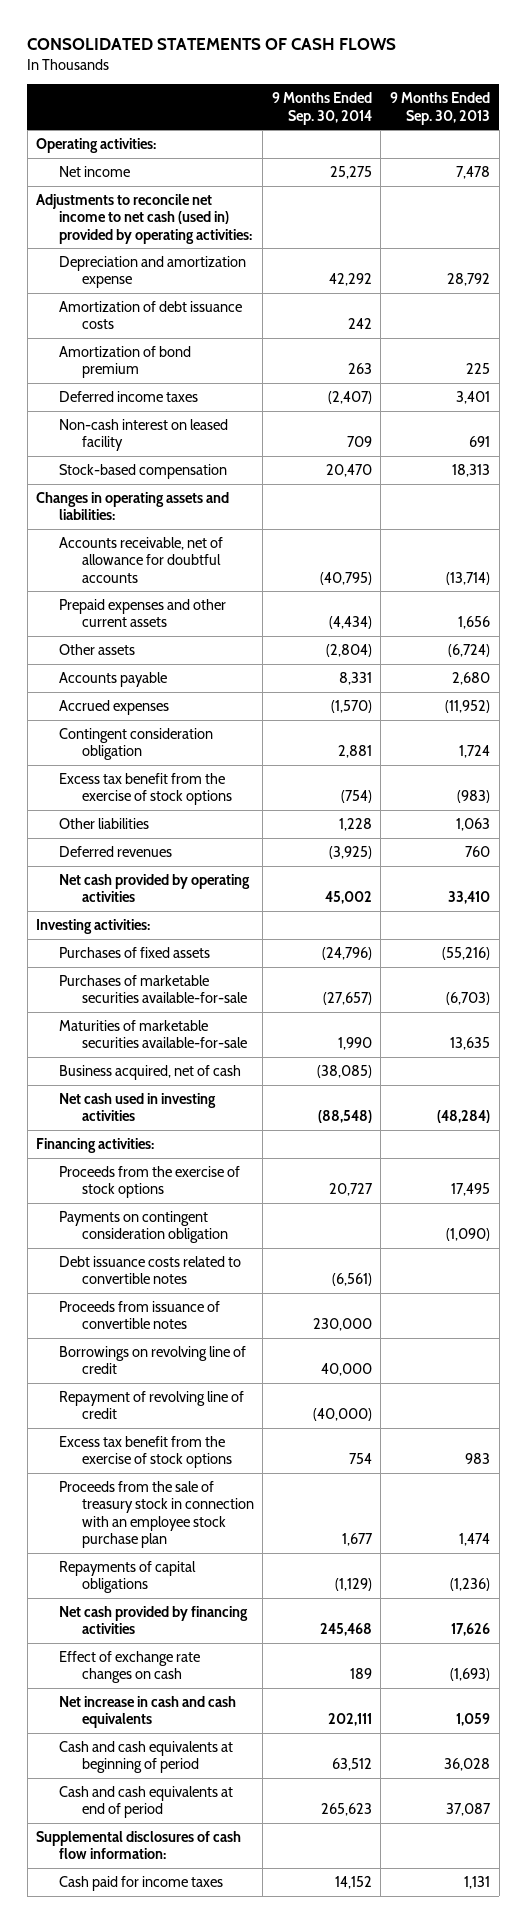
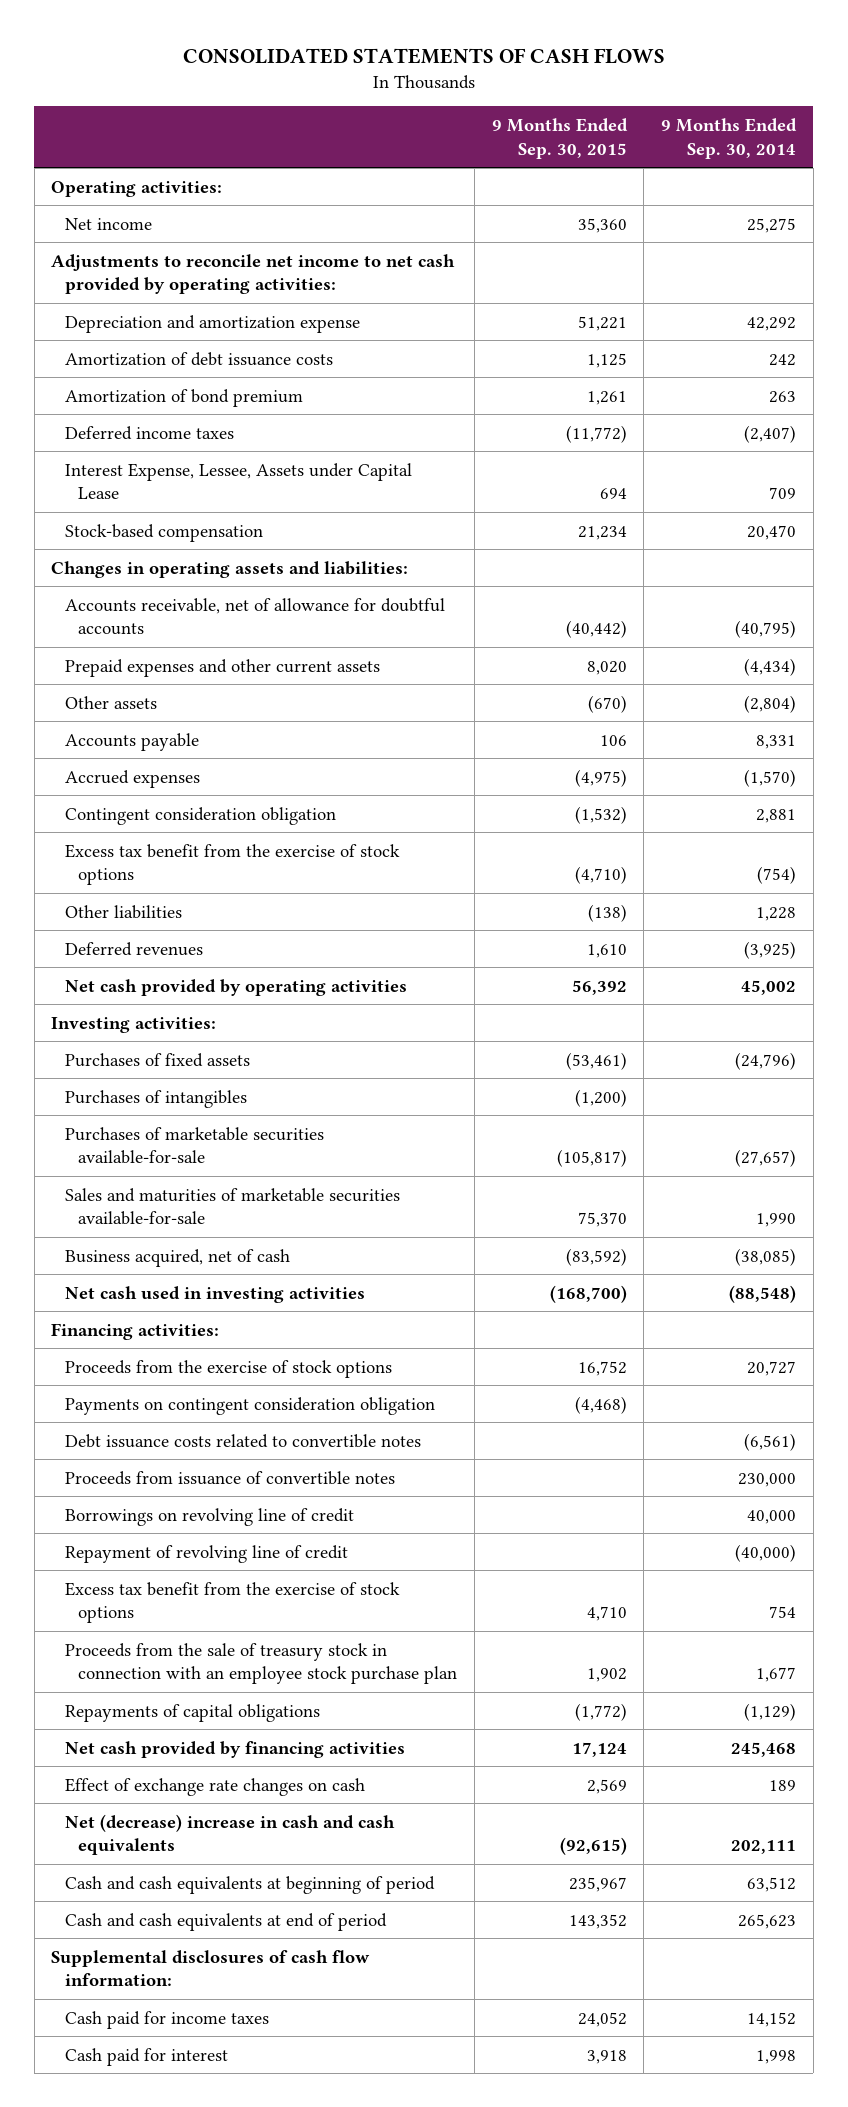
[389,92,490,125] 9 Months Ended Sep. 30, 2013 -> none
none -> [491,117,628,159] 9 Months Ended Sep. 30, 2015
[36,194,252,244] Adjustments to reconcile net income to net cash (used in) provided by operating activities: -> [51,253,456,295] Adjustments to reconcile net income to net cash provided by operating activities:
[58,419,228,452] Non-cash interest on leased facility -> none
none -> [64,462,412,500] Interest Expense, Lessee, Assets under Capital Lease
none -> [64,1089,247,1108] Purchases of intangibles
[58,1020,247,1049] Maturities of marketable securities available-for-sale -> [64,1187,400,1226] Sales and maturities of marketable securities available-for-sale
[58,1696,236,1729] Net increase in cash and cash equivalents -> [64,1813,395,1856] Net (decrease) increase in cash and cash equivalents
none -> [64,2047,228,2066] Cash paid for interest

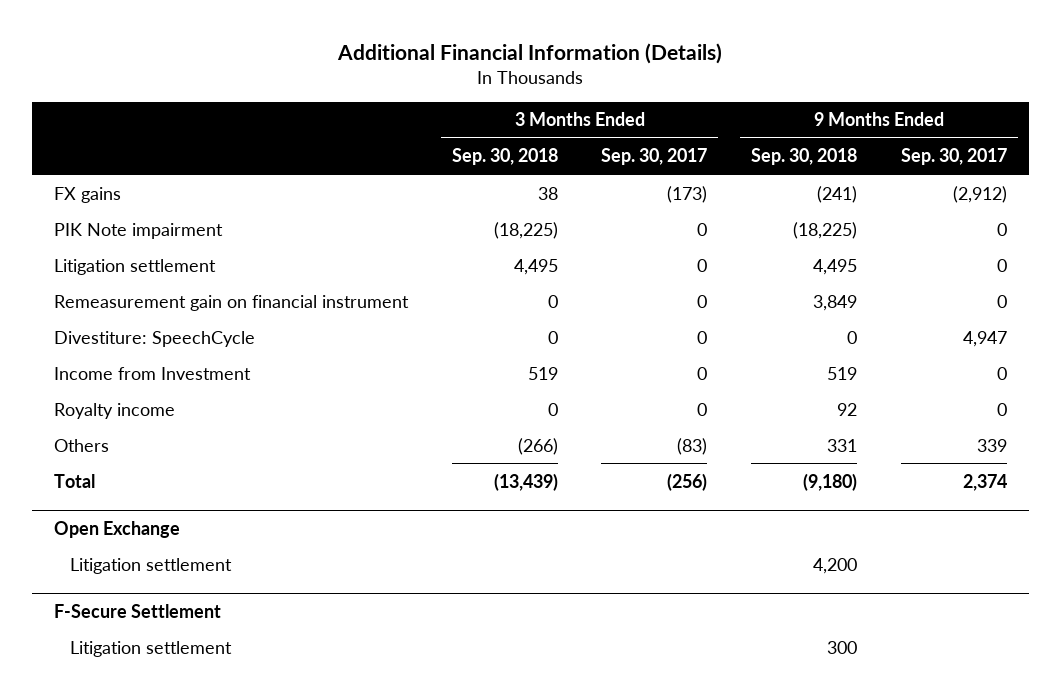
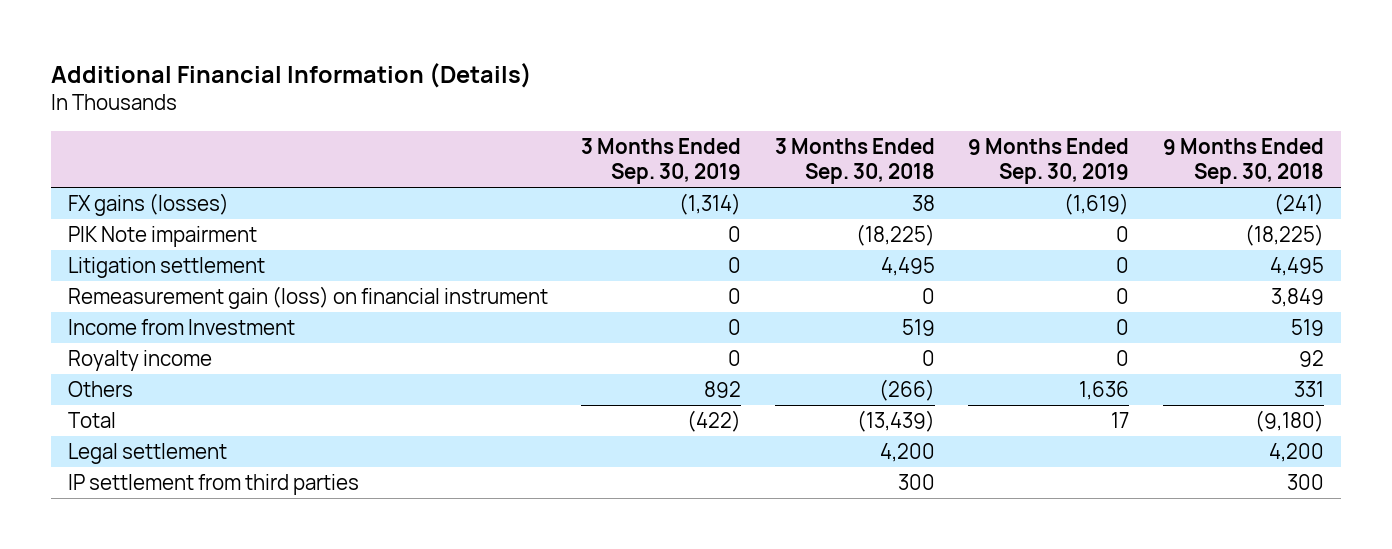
[601,148,708,166] Sep. 30, 2017 -> none
[901,148,1008,166] Sep. 30, 2017 -> none
none -> [581,137,742,185] 3 Months Ended Sep. 30, 2019
none -> [968,137,1130,185] 9 Months Ended Sep. 30, 2019
[53,186,121,203] FX gains -> [67,192,229,216] FX gains (losses)
[53,330,255,347] Divestiture: SpeechCycle -> none
[53,294,409,311] Remeasurement gain on financial instrument -> [67,285,548,309] Remeasurement gain (loss) on financial instrument
[53,520,180,538] Open Exchange -> none
[69,557,232,574] Litigation settlement -> none
[53,603,221,618] F-Secure Settlement -> none
[69,640,232,657] Litigation settlement -> none
none -> [67,442,227,464] Legal settlement
none -> [67,473,359,495] IP settlement from third parties

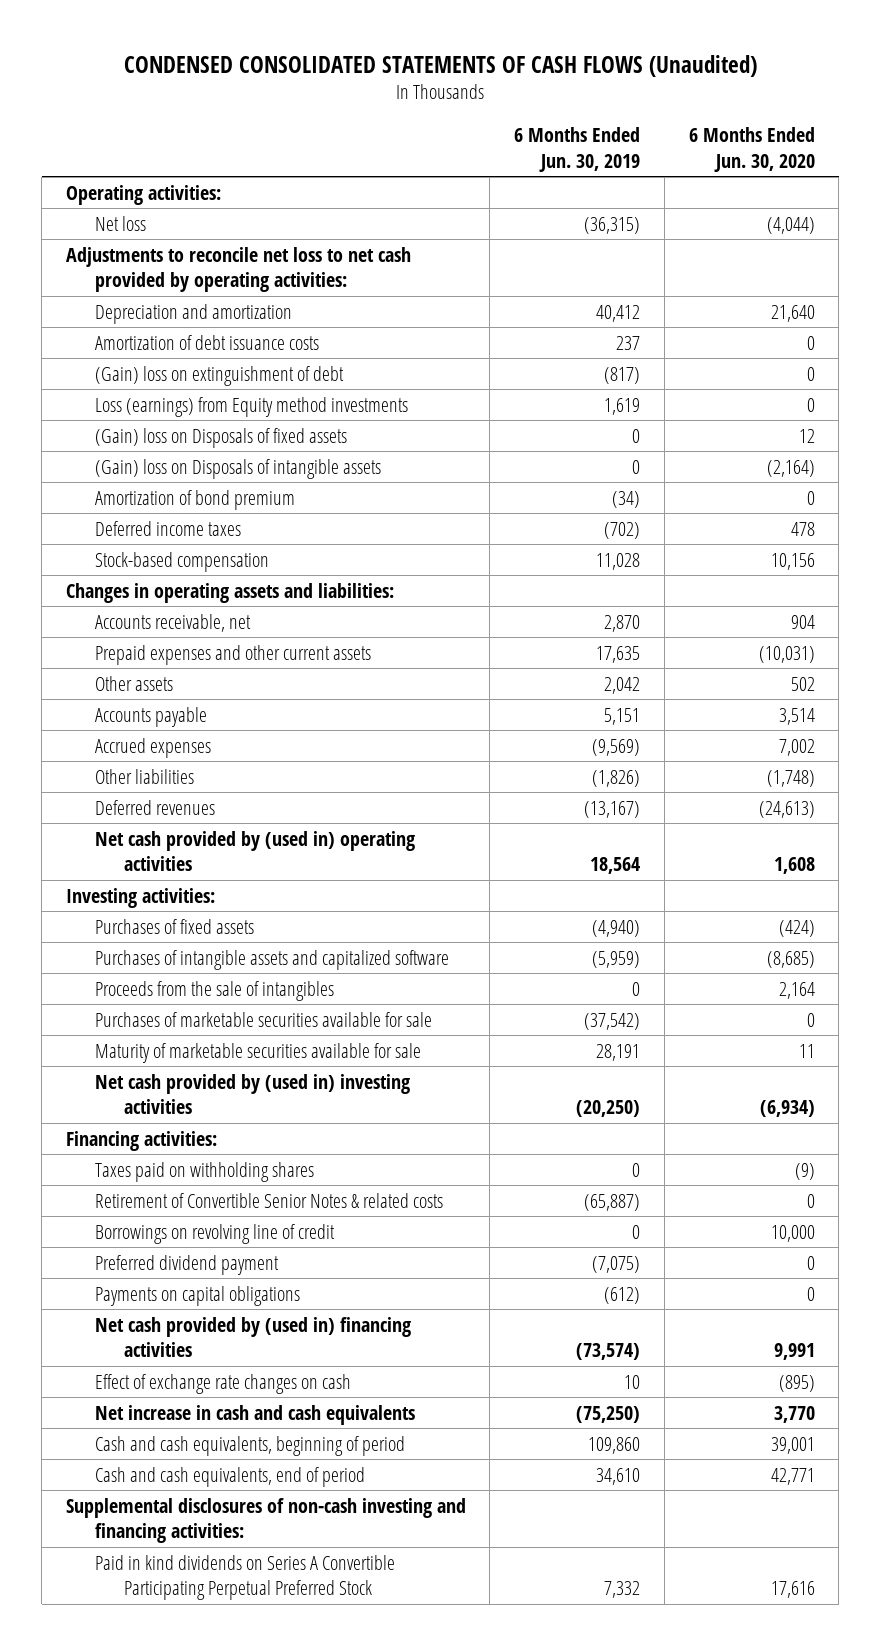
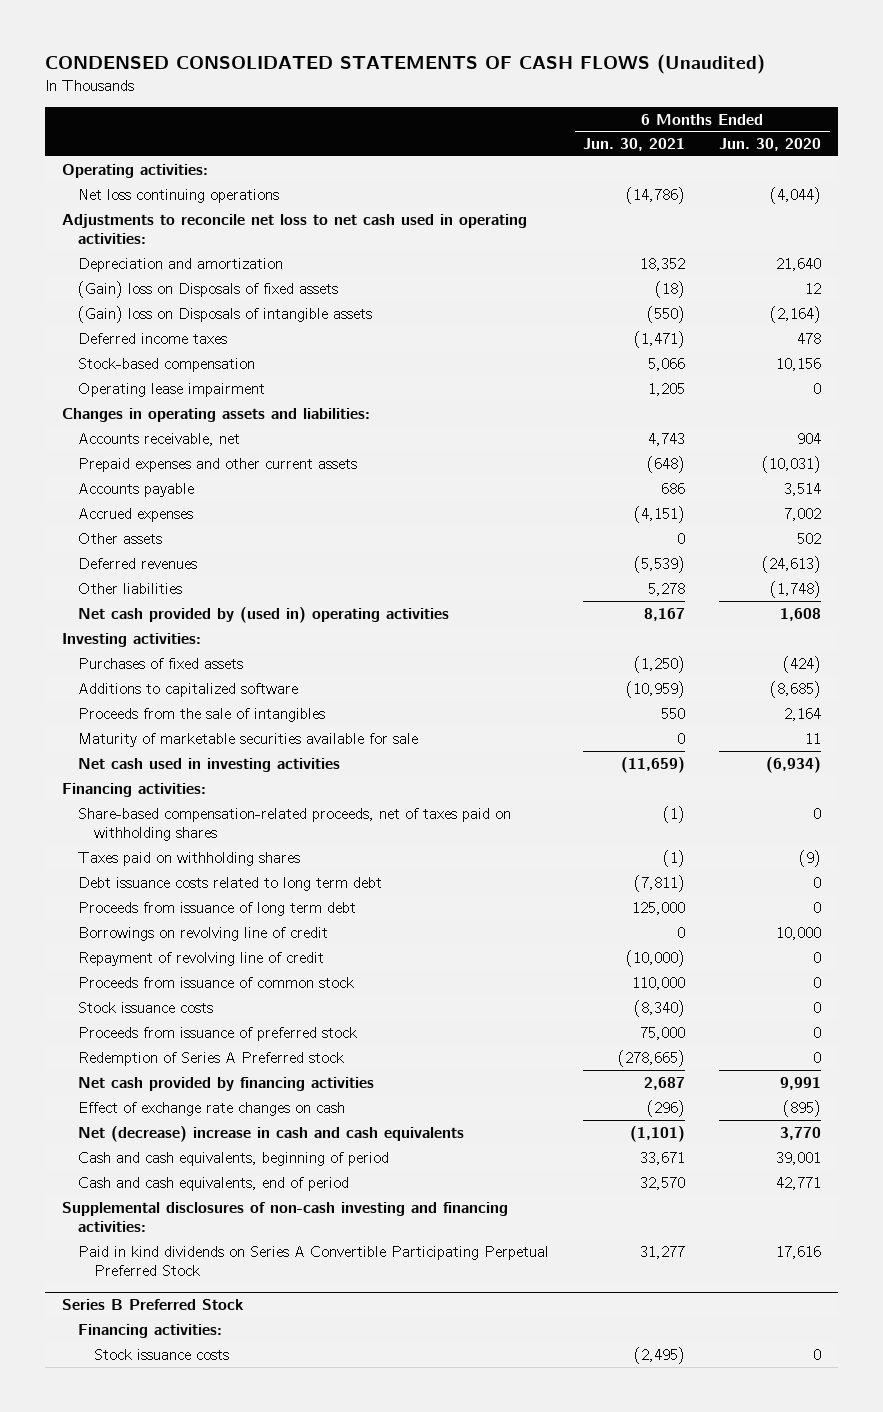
[514,127,641,172] 6 Months Ended Jun. 30, 2019 -> none
none -> [583,138,686,152] Jun. 30, 2021
[94,215,146,231] Net loss -> [77,188,279,203] Net loss continuing operations
[65,246,411,293] Adjustments to reconcile net loss to net cash provided by operating activities: -> [61,213,527,244] Adjustments to reconcile net loss to net cash used in operating activities:
[94,334,319,350] Amortization of debt issuance costs -> none
[94,365,344,386] (Gain) loss on extinguishment of debt -> none
[94,396,408,417] Loss (earnings) from Equity method investments -> none
[94,489,295,510] Amortization of bond premium -> none
none -> [77,382,265,397] Operating lease impairment
[94,675,173,691] Other assets -> [77,532,162,544] Other assets
[94,768,194,784] Other liabilities -> [77,582,182,594] Other liabilities
[94,949,449,970] Purchases of intangible assets and capitalized software -> [77,682,298,697] Additions to capitalized software
[94,1011,432,1027] Purchases of marketable securities available for sale -> none
[94,1073,410,1115] Net cash provided by (used in) investing activities -> [77,757,340,772] Net cash used in investing activities
none -> [77,807,511,841] Share-based compensation-related proceeds, net of taxes paid on withholding shares
[94,1192,443,1208] Retirement of Convertible Senior Notes & related costs -> none
none -> [77,876,382,891] Debt issuance costs related to long term debt
none -> [77,901,356,916] Proceeds from issuance of long term debt
[94,1254,279,1275] Preferred dividend payment -> none
[94,1285,300,1306] Payments on capital obligations -> none
none -> [77,951,324,966] Repayment of revolving line of credit
none -> [77,976,354,988] Proceeds from issuance of common stock
none -> [77,1001,213,1013] Stock issuance costs
none -> [77,1026,357,1041] Proceeds from issuance of preferred stock
none -> [77,1051,344,1066] Redemption of Series A Preferred stock
[94,1316,411,1358] Net cash provided by (used in) financing activities -> [77,1076,374,1091] Net cash provided by financing activities
[94,1404,415,1425] Net increase in cash and cash equivalents -> [77,1125,464,1142] Net (decrease) increase in cash and cash equivalents
none -> [61,1299,244,1311] Series B Preferred Stock
none -> [77,1323,222,1338] Financing activities:
none -> [94,1348,230,1360] Stock issuance costs

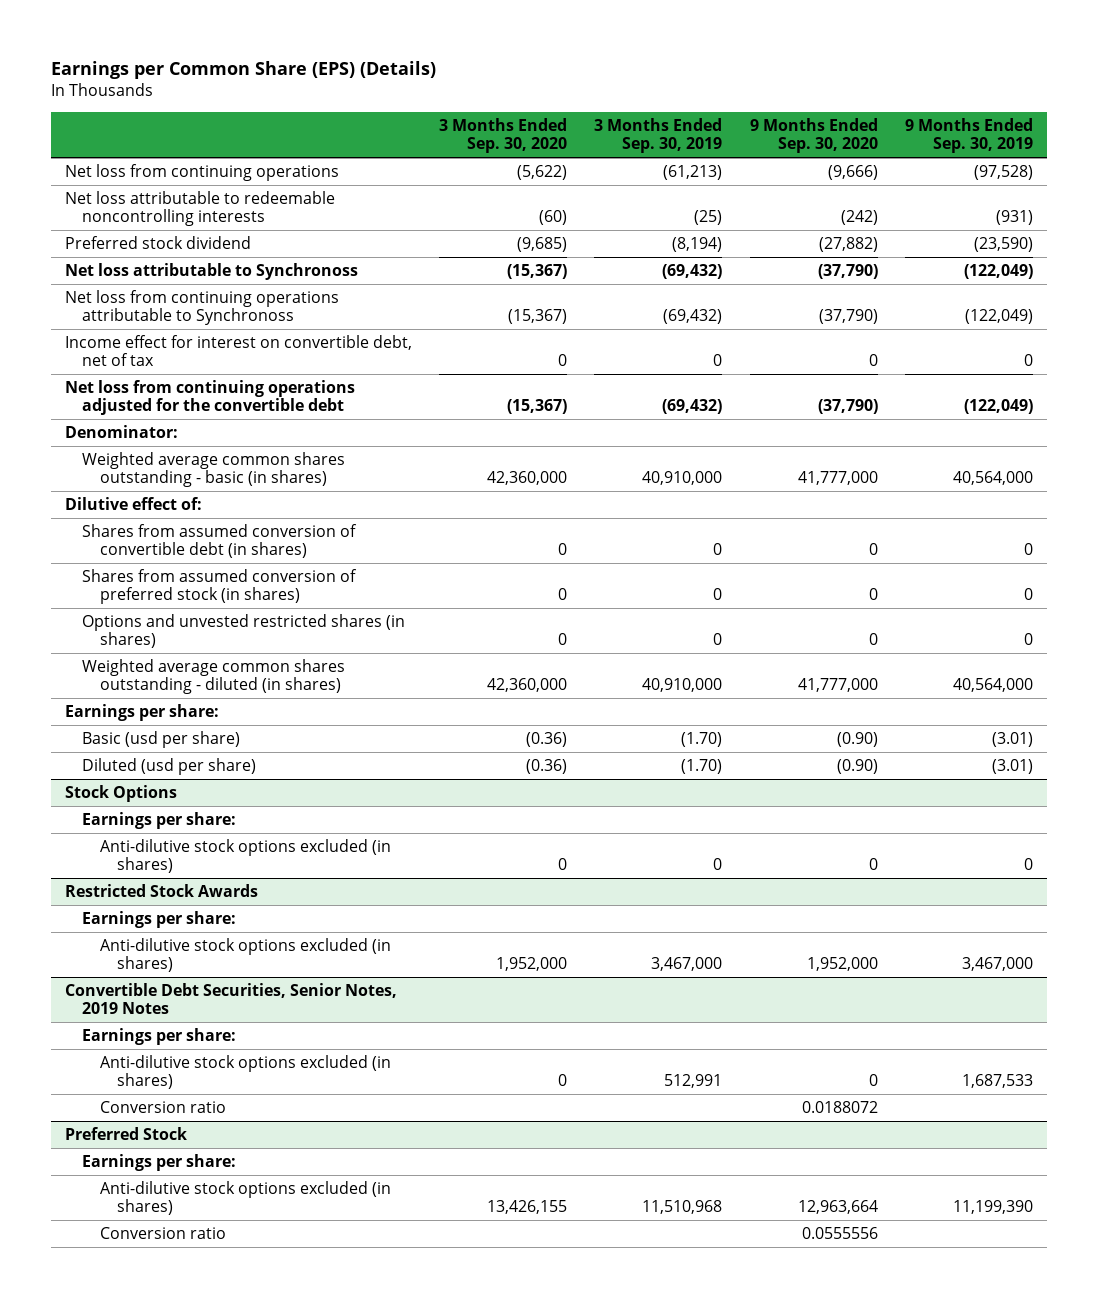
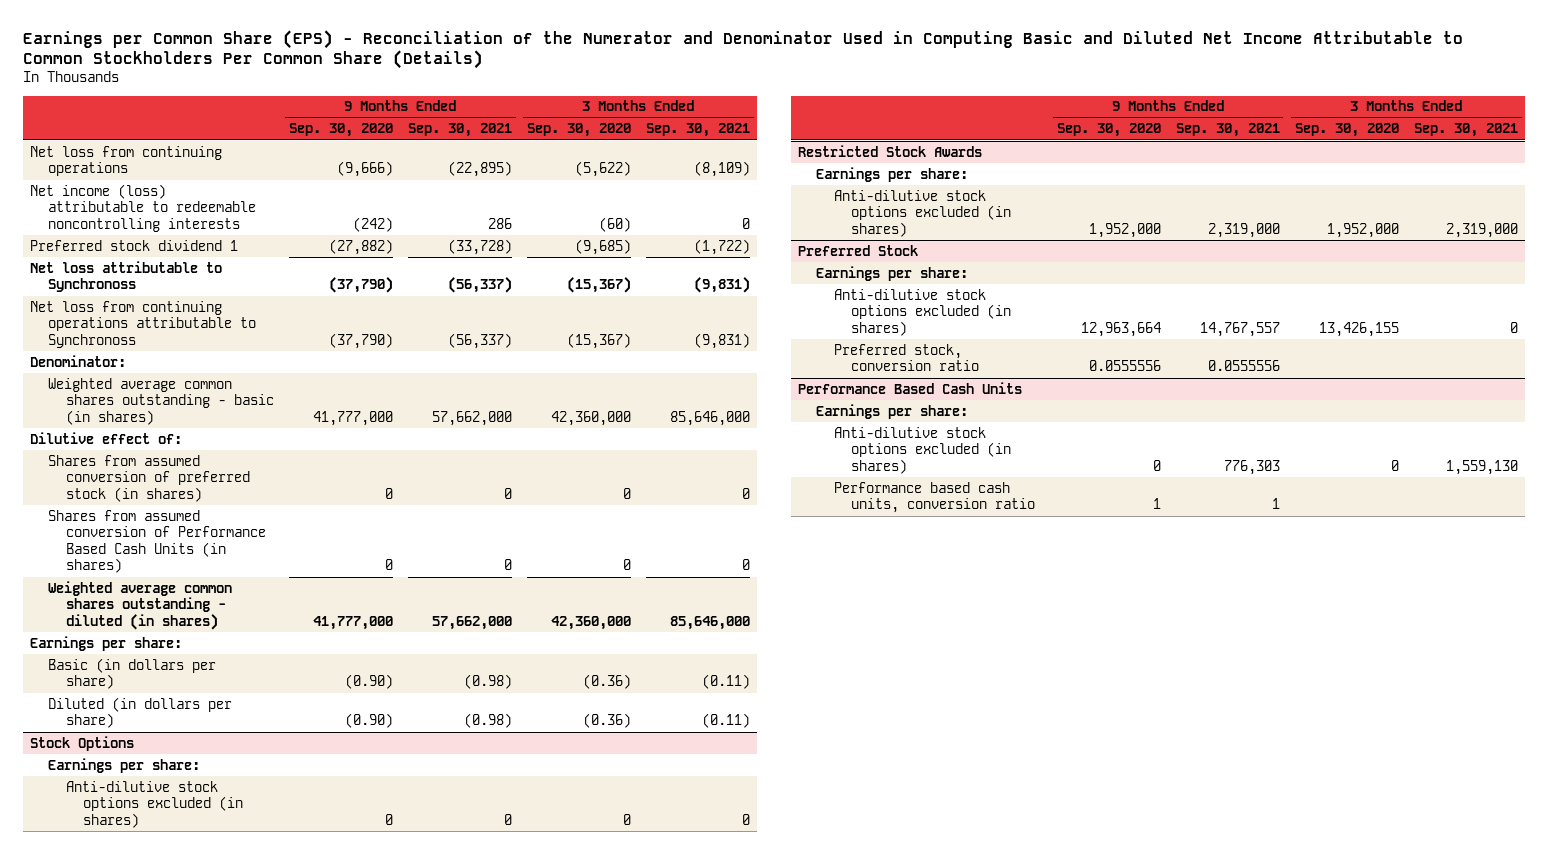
[51,61,437,80] Earnings per Common Share (EPS) (Details) -> [22,29,1463,70] Earnings per Common Share (EPS) - Reconciliation of the Numerator and Denominator Used in Computing Basic and Diluted Net Income Attributable to Common Stockholders Per Common Share (Details)
[594,117,723,154] 3 Months Ended Sep. 30, 2019 -> none
[905,117,1034,154] 9 Months Ended Sep. 30, 2019 -> none
none -> [407,123,512,138] Sep. 30, 2021
none -> [645,123,750,138] Sep. 30, 2021
[64,191,335,227] Net loss attributable to redeemable noncontrolling interests -> [30,183,257,232] Net income (loss) attributable to redeemable noncontrolling interests
[64,236,251,250] Preferred stock dividend -> [30,239,239,251] Preferred stock dividend 1
[64,335,412,367] Income effect for interest on convertible debt, net of tax -> none
[64,380,355,416] Net loss from continuing operations adjusted for the convertible debt -> none
[82,524,358,559] Shares from assumed conversion of convertible debt (in shares) -> none
[82,614,406,649] Options and unvested restricted shares (in shares) -> [48,509,266,574] Shares from assumed conversion of Performance Based Cash Units (in shares)
[82,731,241,749] Basic (usd per share) -> [48,657,217,690] Basic (in dollars per share)
[82,758,257,776] Diluted (usd per share) -> [48,696,233,729] Diluted (in dollars per share)
[64,983,397,1015] Convertible Debt Securities, Senior Notes, 2019 Notes -> none
[82,1028,237,1046] Earnings per share: -> none
[99,1055,391,1090] Anti-dilutive stock options excluded (in shares) -> none
[99,1101,226,1114] Conversion ratio -> none
[99,1227,226,1240] Conversion ratio -> [833,343,980,372] Preferred stock, conversion ratio
none -> [798,381,1023,394] Performance Based Cash Units
none -> [815,403,968,419] Earnings per share:
none -> [833,426,1012,474] Anti-dilutive stock options excluded (in shares)
none -> [833,481,1036,514] Performance based cash units, conversion ratio

